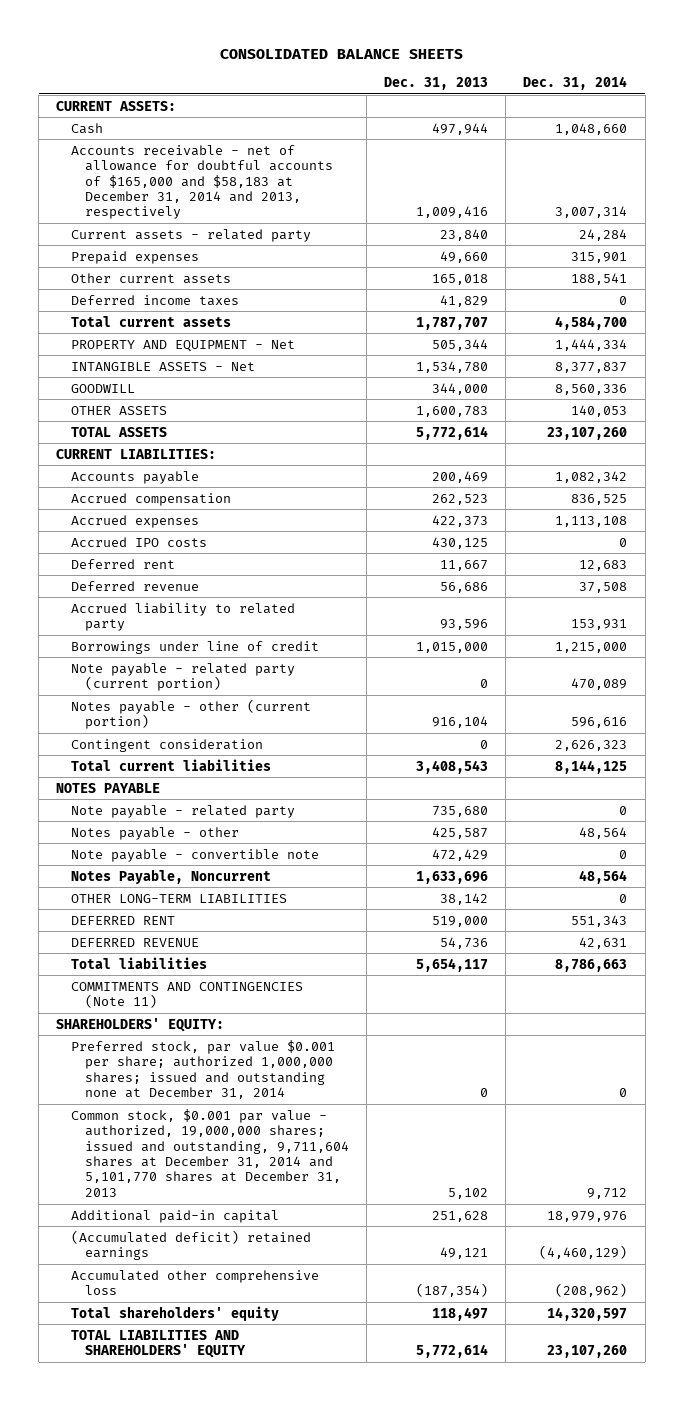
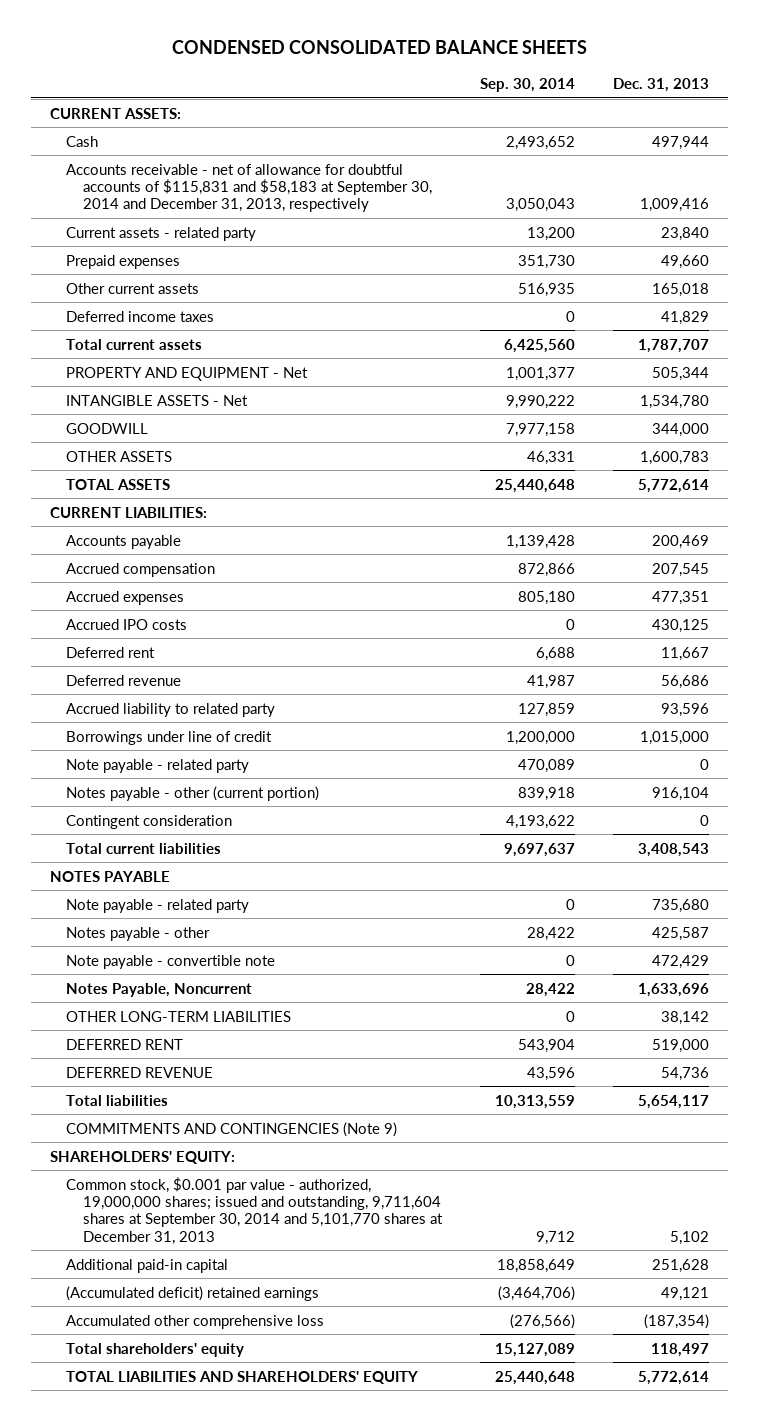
[219,48,463,59] CONSOLIDATED BALANCE SHEETS -> [171,40,587,55] CONDENSED CONSOLIDATED BALANCE SHEETS
[523,75,628,90] Dec. 31, 2014 -> none
none -> [479,78,575,93] Sep. 30, 2014
[70,144,333,220] Accounts receivable - net of allowance for doubtful accounts of $165,000 and $58,183 at December 31, 2014 and 2013, respectively -> [66,163,432,213] Accounts receivable - net of allowance for doubtful accounts of $115,831 and $58,183 at September 30, 2014 and December 31, 2013, respectively
[432,493,489,505] 262,523 -> [652,562,710,577] 207,545
[432,514,489,527] 422,373 -> [652,590,710,605] 477,351
[70,662,295,692] Note payable - related party (current portion) -> [66,758,250,773] Note payable - related party
[70,981,303,1009] COMMITMENTS AND CONTINGENCIES (Note 11) -> [66,1121,398,1137] COMMITMENTS AND CONTINGENCIES (Note 9)
[70,1039,335,1100] Preferred stock, par value $0.001 per share; authorized 1,000,000 shares; issued and outstanding none at December 31, 2014 -> none
[70,1108,349,1197] Common stock, $0.001 par value - authorized, 19,000,000 shares; issued and outstanding, 9,711,604 shares at December 31, 2014 and 5,101,770 shares at December 31, 2013 -> [66,1176,443,1245] Common stock, $0.001 par value - authorized, 19,000,000 shares; issued and outstanding, 9,711,604 shares at September 30, 2014 and 5,101,770 shares at December 31, 2013

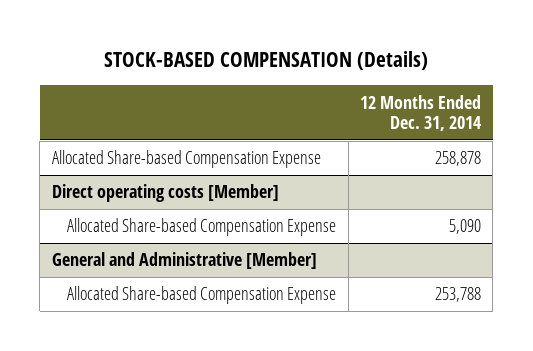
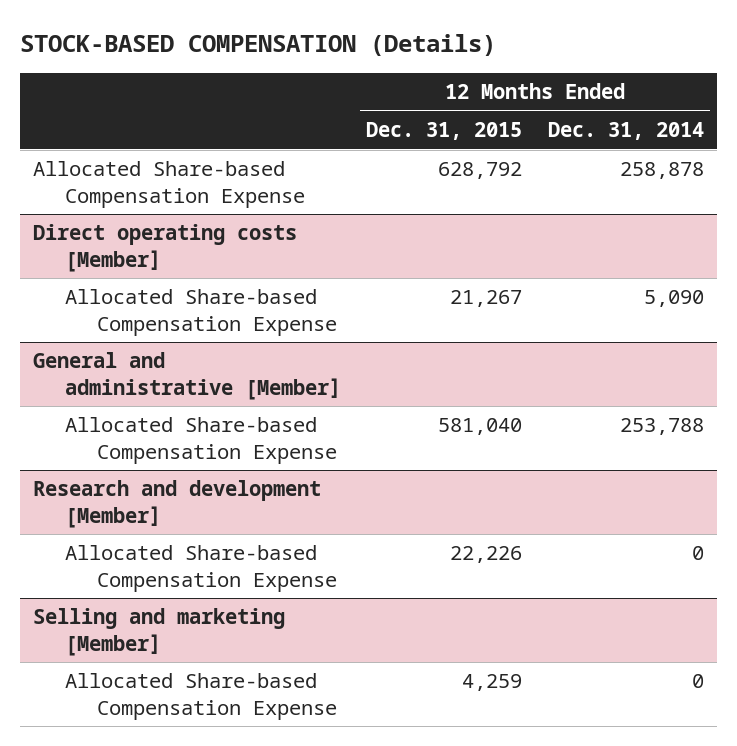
none -> [366,122,523,141] Dec. 31, 2015
[51,252,317,270] General and Administrative [Member] -> [33,352,341,400] General and administrative [Member]
none -> [33,480,322,528] Research and development [Member]
none -> [64,545,337,592] Allocated Share-based Compensation Expense
none -> [33,608,286,656] Selling and marketing [Member]
none -> [64,673,337,720] Allocated Share-based Compensation Expense

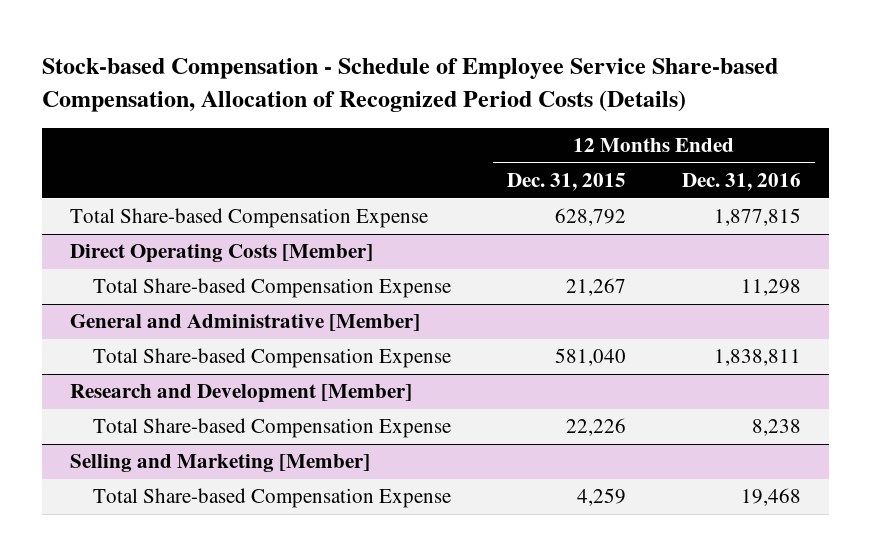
[20,34,497,57] STOCK-BASED COMPENSATION (Details) -> [41,58,778,113] Stock-based Compensation - Schedule of Employee Service Share-based Compensation, Allocation of Recognized Period Costs (Details)
[548,122,705,141] Dec. 31, 2014 -> none
none -> [681,173,801,192] Dec. 31, 2016
[33,161,305,208] Allocated Share-based Compensation Expense -> [69,208,428,229] Total Share-based Compensation Expense
[33,224,298,272] Direct operating costs [Member] -> [69,244,373,264] Direct Operating Costs [Member]
[64,289,337,336] Allocated Share-based Compensation Expense -> [92,278,451,299] Total Share-based Compensation Expense
[33,352,341,400] General and administrative [Member] -> [69,314,420,332] General and Administrative [Member]
[64,417,337,464] Allocated Share-based Compensation Expense -> [92,348,451,369] Total Share-based Compensation Expense
[33,480,322,528] Research and development [Member] -> [69,384,412,404] Research and Development [Member]
[64,545,337,592] Allocated Share-based Compensation Expense -> [92,418,451,439] Total Share-based Compensation Expense
[33,608,286,656] Selling and marketing [Member] -> [69,454,370,473] Selling and Marketing [Member]
[64,673,337,720] Allocated Share-based Compensation Expense -> [92,488,451,509] Total Share-based Compensation Expense

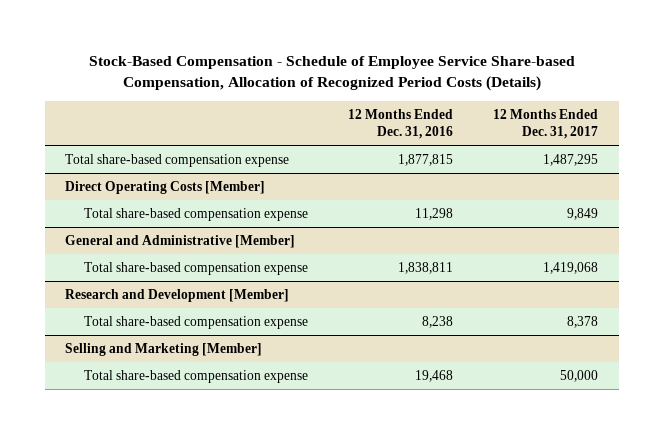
[41,58,778,113] Stock-based Compensation - Schedule of Employee Service Share-based Compensation, Allocation of Recognized Period Costs (Details) -> [88,56,575,92] Stock-Based Compensation - Schedule of Employee Service Share-based Compensation, Allocation of Recognized Period Costs (Details)
[506,173,626,192] Dec. 31, 2015 -> none
none -> [493,108,599,139] 12 Months Ended Dec. 31, 2017
[69,208,428,229] Total Share-based Compensation Expense -> [65,153,290,167] Total share-based compensation expense
[92,278,451,299] Total Share-based Compensation Expense -> [83,207,308,221] Total share-based compensation expense
[92,348,451,369] Total Share-based Compensation Expense -> [83,261,308,275] Total share-based compensation expense
[92,418,451,439] Total Share-based Compensation Expense -> [83,315,308,329] Total share-based compensation expense
[92,488,451,509] Total Share-based Compensation Expense -> [83,369,308,383] Total share-based compensation expense

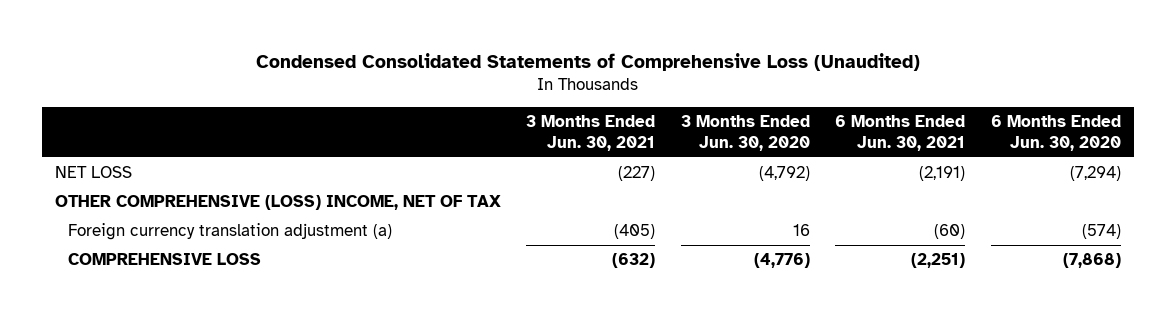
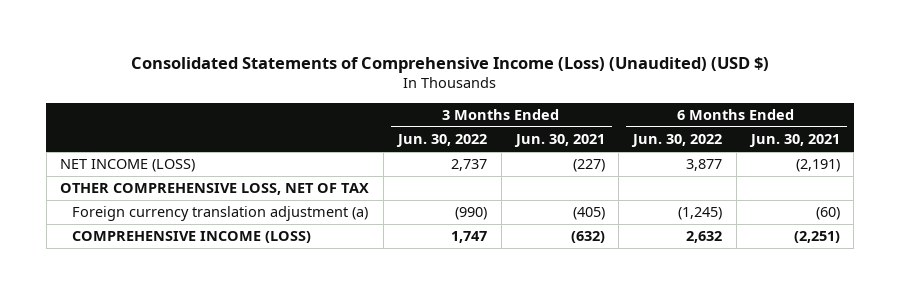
[255,52,920,71] Condensed Consolidated Statements of Comprehensive Loss (Unaudited) -> [131,56,770,73] Consolidated Statements of Comprehensive Income (Loss) (Unaudited) (USD $)
[680,114,810,152] 3 Months Ended Jun. 30, 2020 -> none
[991,114,1122,152] 6 Months Ended Jun. 30, 2020 -> none
none -> [395,134,487,148] Jun. 30, 2022
none -> [631,134,723,148] Jun. 30, 2022
[54,165,132,178] NET LOSS -> [60,159,196,173] NET INCOME (LOSS)
[54,194,501,210] OTHER COMPREHENSIVE (LOSS) INCOME, NET OF TAX -> [60,183,370,196] OTHER COMPREHENSIVE LOSS, NET OF TAX
[68,252,262,265] COMPREHENSIVE LOSS -> [72,231,312,244] COMPREHENSIVE INCOME (LOSS)

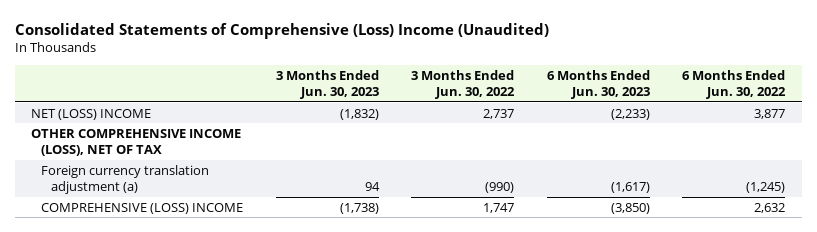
[131,56,770,73] Consolidated Statements of Comprehensive Income (Loss) (Unaudited) (USD $) -> [14,22,549,39] Consolidated Statements of Comprehensive (Loss) Income (Unaudited)
[513,134,605,148] Jun. 30, 2021 -> none
[748,134,840,148] Jun. 30, 2021 -> none
none -> [275,69,379,100] 3 Months Ended Jun. 30, 2023
none -> [546,69,650,100] 6 Months Ended Jun. 30, 2023
[60,159,196,173] NET INCOME (LOSS) -> [31,108,152,120] NET (LOSS) INCOME
[60,183,370,196] OTHER COMPREHENSIVE LOSS, NET OF TAX -> [31,128,242,157] OTHER COMPREHENSIVE INCOME (LOSS), NET OF TAX
[72,231,312,244] COMPREHENSIVE INCOME (LOSS) -> [41,202,244,214] COMPREHENSIVE (LOSS) INCOME

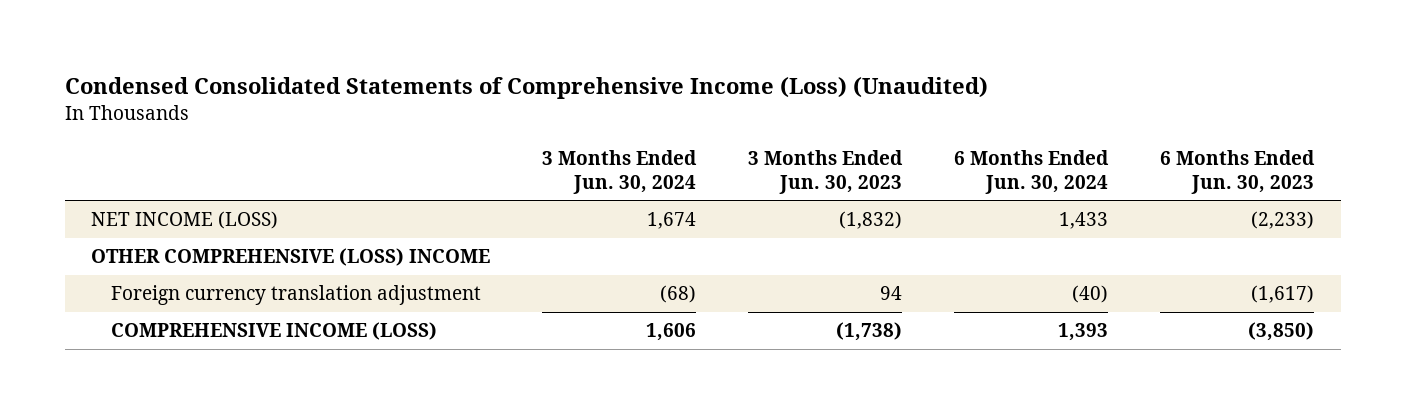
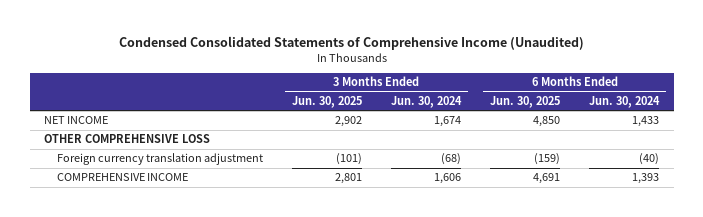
[64,77,988,100] Condensed Consolidated Statements of Comprehensive Income (Loss) (Unaudited) -> [118,35,584,50] Condensed Consolidated Statements of Comprehensive Income (Unaudited)
[748,149,904,194] 3 Months Ended Jun. 30, 2023 -> none
[1160,149,1316,194] 6 Months Ended Jun. 30, 2023 -> none
none -> [291,95,362,108] Jun. 30, 2025
none -> [489,95,560,108] Jun. 30, 2025
[90,211,278,230] NET INCOME (LOSS) -> [44,116,109,125] NET INCOME
[90,248,490,267] OTHER COMPREHENSIVE (LOSS) INCOME -> [44,134,211,144] OTHER COMPREHENSIVE LOSS
[110,322,437,341] COMPREHENSIVE INCOME (LOSS) -> [56,173,188,182] COMPREHENSIVE INCOME

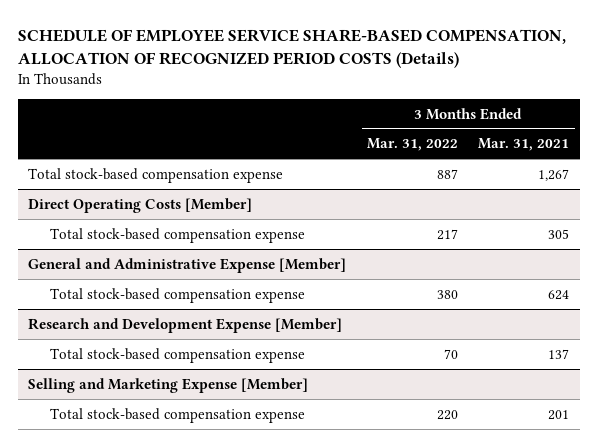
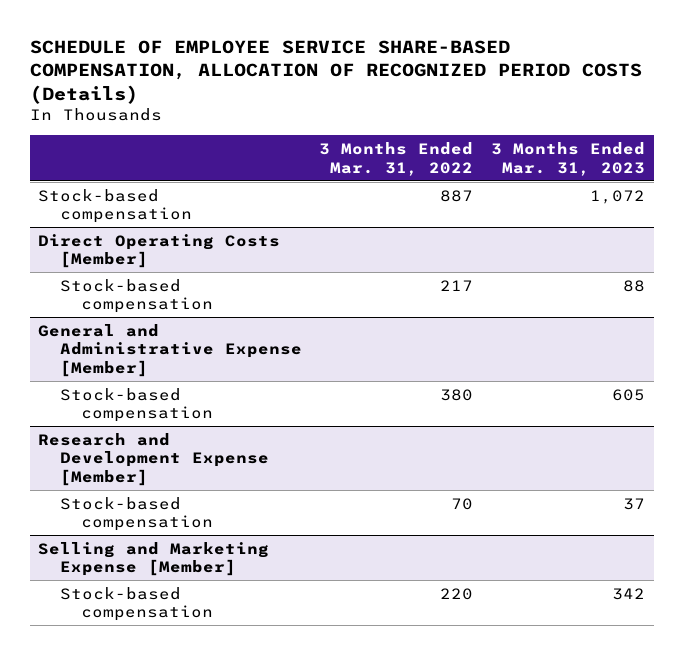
[478,138,570,152] Mar. 31, 2021 -> none
none -> [491,141,646,176] 3 Months Ended Mar. 31, 2023
[28,167,284,183] Total stock-based compensation expense -> [38,188,192,224] Stock-based compensation
[50,227,306,243] Total stock-based compensation expense -> [59,278,213,314] Stock-based compensation
[50,287,306,303] Total stock-based compensation expense -> [59,387,213,423] Stock-based compensation
[50,347,306,363] Total stock-based compensation expense -> [59,496,213,532] Stock-based compensation
[50,407,306,423] Total stock-based compensation expense -> [59,586,213,622] Stock-based compensation

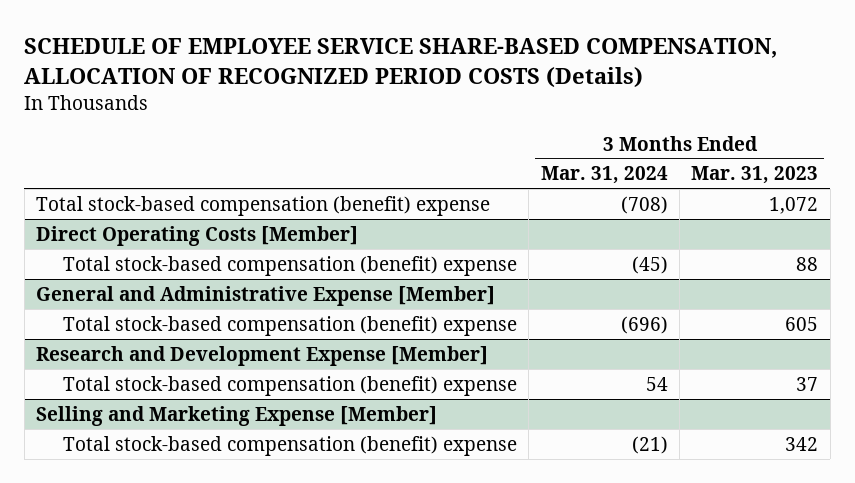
[319,141,474,176] 3 Months Ended Mar. 31, 2022 -> none
none -> [540,166,668,185] Mar. 31, 2024
[38,188,192,224] Stock-based compensation -> [36,195,491,216] Total stock-based compensation (benefit) expense
[59,278,213,314] Stock-based compensation -> [62,255,517,276] Total stock-based compensation (benefit) expense
[59,387,213,423] Stock-based compensation -> [62,315,517,336] Total stock-based compensation (benefit) expense
[59,496,213,532] Stock-based compensation -> [62,375,517,396] Total stock-based compensation (benefit) expense
[59,586,213,622] Stock-based compensation -> [62,435,517,456] Total stock-based compensation (benefit) expense

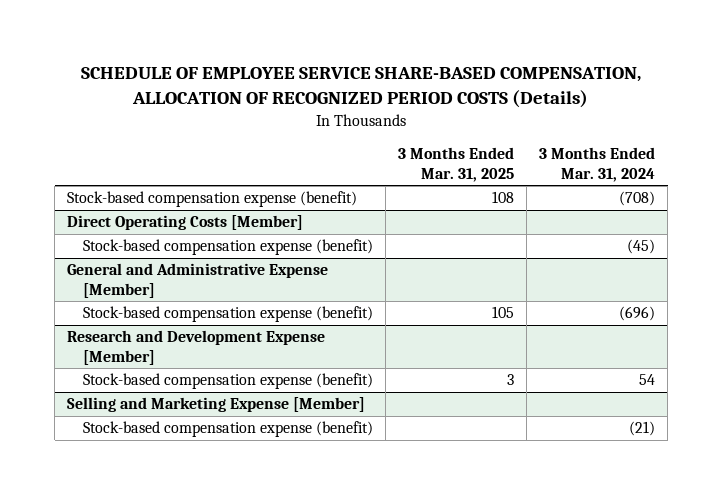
[691,166,819,185] Mar. 31, 2023 -> none
none -> [398,147,515,182] 3 Months Ended Mar. 31, 2025
[36,195,491,216] Total stock-based compensation (benefit) expense -> [67,191,358,208] Stock-based compensation expense (benefit)
[62,255,517,276] Total stock-based compensation (benefit) expense -> [83,239,374,256] Stock-based compensation expense (benefit)
[62,315,517,336] Total stock-based compensation (benefit) expense -> [83,306,374,323] Stock-based compensation expense (benefit)
[62,375,517,396] Total stock-based compensation (benefit) expense -> [83,373,374,390] Stock-based compensation expense (benefit)
[62,435,517,456] Total stock-based compensation (benefit) expense -> [83,421,374,438] Stock-based compensation expense (benefit)

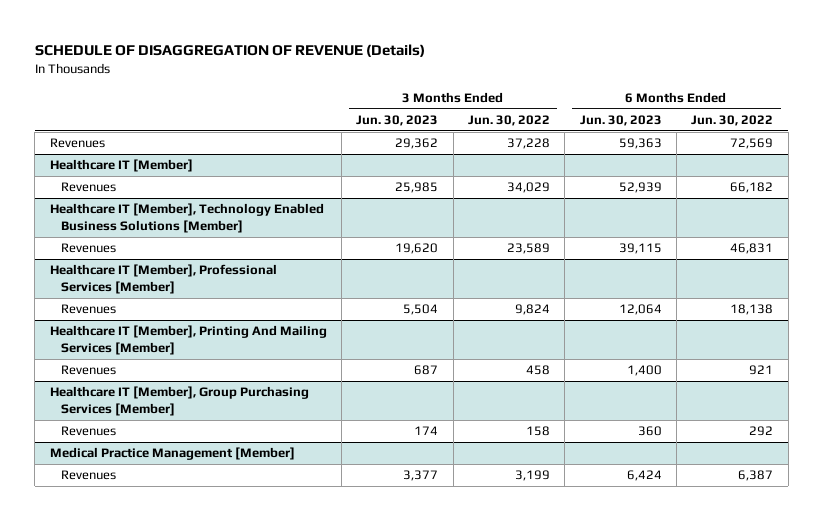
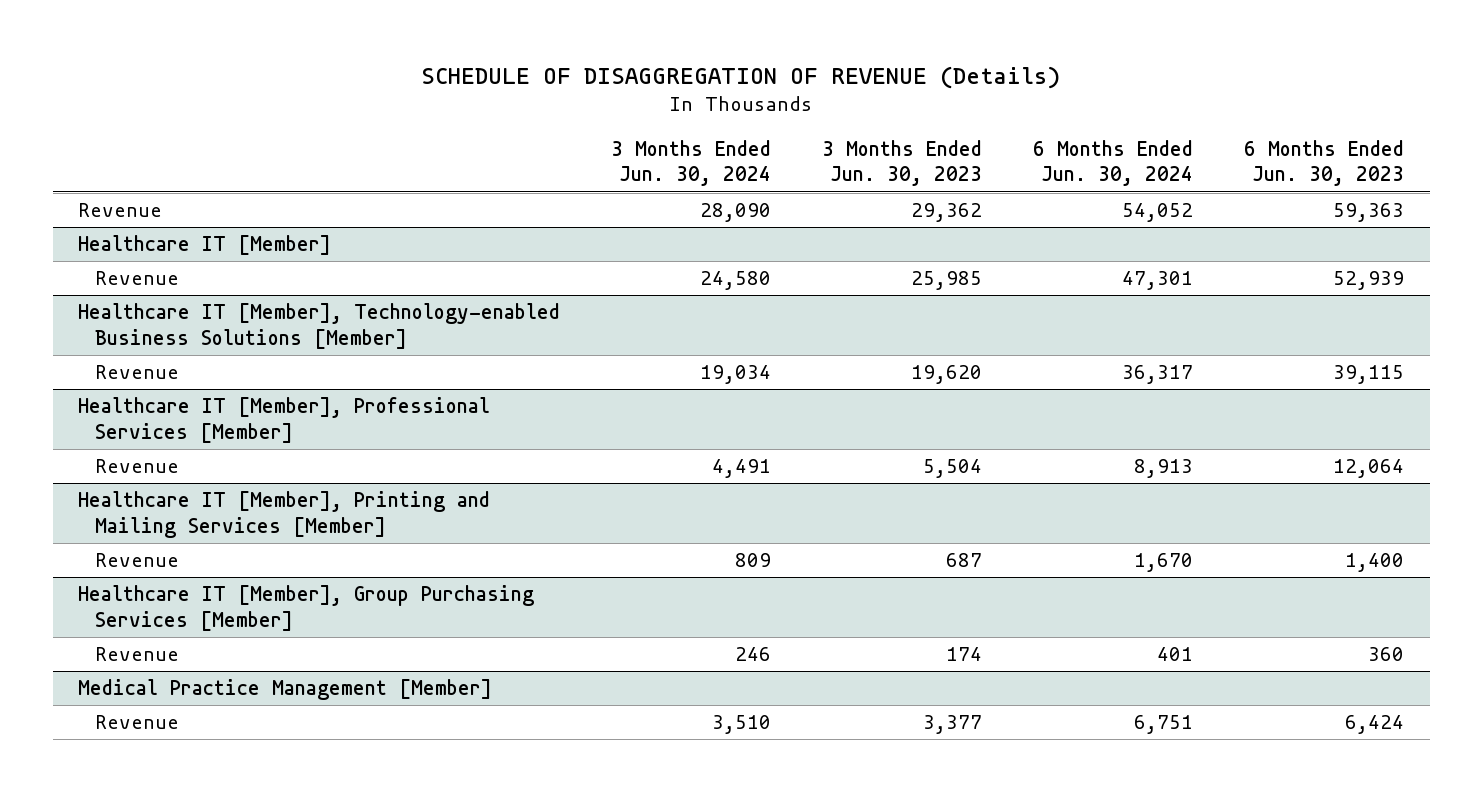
[468,114,551,126] Jun. 30, 2022 -> none
[691,114,774,126] Jun. 30, 2022 -> none
none -> [611,139,772,187] 3 Months Ended Jun. 30, 2024
none -> [1033,139,1194,187] 6 Months Ended Jun. 30, 2024
[49,138,105,149] Revenues -> [78,203,163,218] Revenue
[60,182,116,193] Revenues -> [95,271,180,286] Revenue
[49,203,324,234] Healthcare IT [Member], Technology Enabled Business Solutions [Member] -> [78,303,561,349] Healthcare IT [Member], Technology-enabled Business Solutions [Member]
[60,243,116,254] Revenues -> [95,365,180,380] Revenue
[60,304,116,315] Revenues -> [95,459,180,474] Revenue
[49,325,327,356] Healthcare IT [Member], Printing And Mailing Services [Member] -> [78,491,491,538] Healthcare IT [Member], Printing and Mailing Services [Member]
[60,365,116,376] Revenues -> [95,553,180,568] Revenue
[60,426,116,437] Revenues -> [95,647,180,662] Revenue
[60,470,116,481] Revenues -> [95,715,180,730] Revenue

